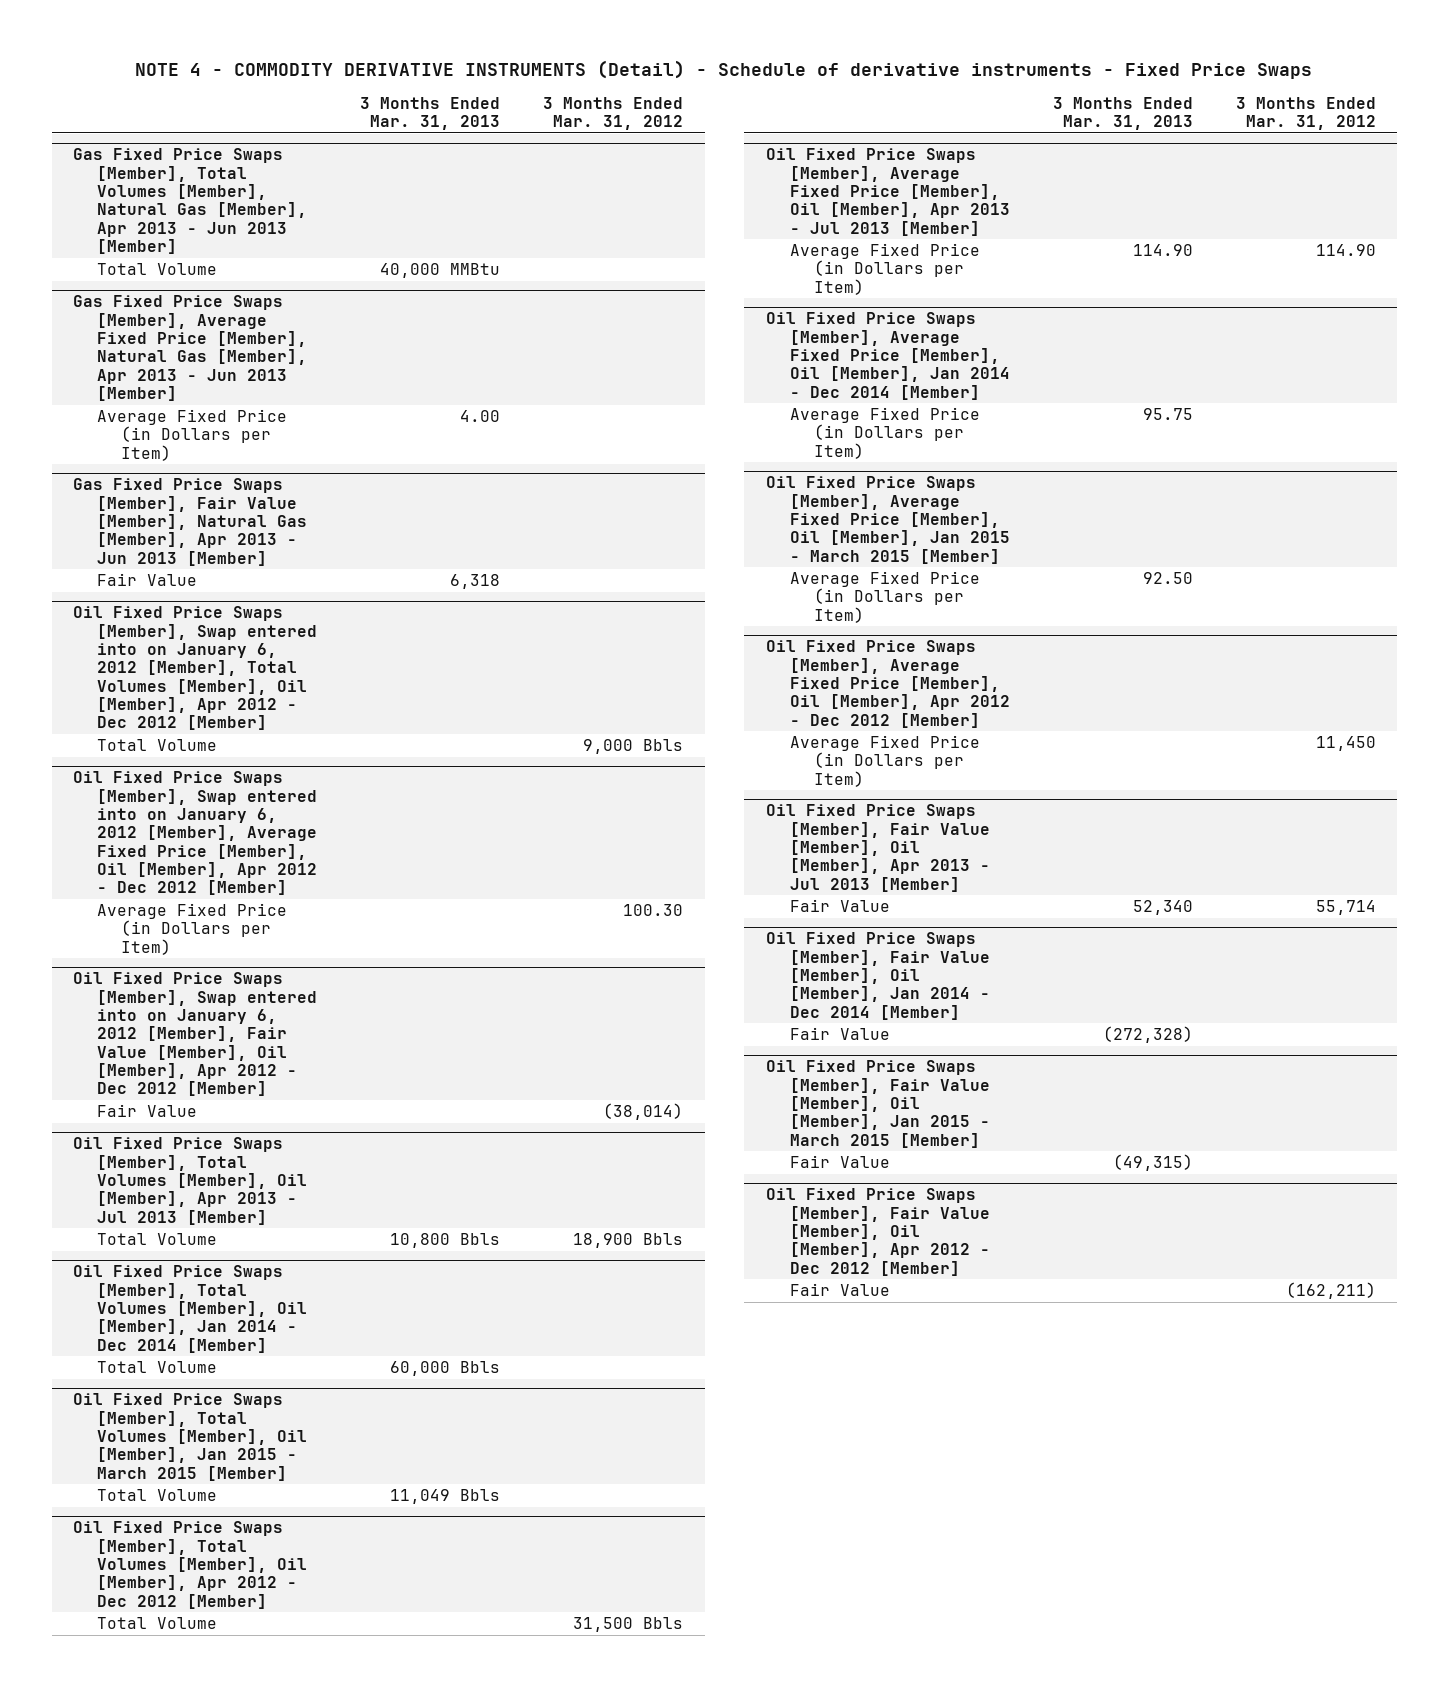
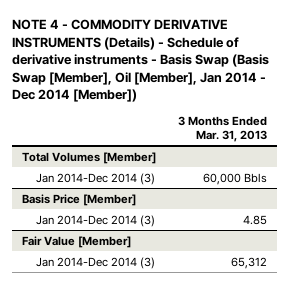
[135,59,1313,79] NOTE 4 - COMMODITY DERIVATIVE INSTRUMENTS (Detail) - Schedule of derivative instruments - Fixed Price Swaps -> [11,19,269,103] NOTE 4 - COMMODITY DERIVATIVE INSTRUMENTS (Details) - Schedule of derivative instruments - Basis Swap (Basis Swap [Member], Oil [Member], Jan 2014 - Dec 2014 [Member])
[543,96,684,131] 3 Months Ended Mar. 31, 2012 -> none
[73,148,308,254] Gas Fixed Price Swaps [Member], Total Volumes [Member], Natural Gas [Member], Apr 2013 - Jun 2013 [Member] -> none
[97,263,218,276] Total Volume -> none
[73,295,308,401] Gas Fixed Price Swaps [Member], Average Fixed Price [Member], Natural Gas [Member], Apr 2013 - Jun 2013 [Member] -> none
[97,409,288,461] Average Fixed Price (in Dollars per Item) -> none
[73,478,308,566] Gas Fixed Price Swaps [Member], Fair Value [Member], Natural Gas [Member], Apr 2013 - Jun 2013 [Member] -> none
[97,573,198,587] Fair Value -> none
[73,606,318,731] Oil Fixed Price Swaps [Member], Swap entered into on January 6, 2012 [Member], Total Volumes [Member], Oil [Member], Apr 2012 - Dec 2012 [Member] -> none
[97,739,218,752] Total Volume -> none
[73,771,318,896] Oil Fixed Price Swaps [Member], Swap entered into on January 6, 2012 [Member], Average Fixed Price [Member], Oil [Member], Apr 2012 - Dec 2012 [Member] -> none
[97,903,288,955] Average Fixed Price (in Dollars per Item) -> none
[73,972,318,1097] Oil Fixed Price Swaps [Member], Swap entered into on January 6, 2012 [Member], Fair Value [Member], Oil [Member], Apr 2012 - Dec 2012 [Member] -> none
[97,1104,198,1118] Fair Value -> none
[73,1137,308,1225] Oil Fixed Price Swaps [Member], Total Volumes [Member], Oil [Member], Apr 2013 - Jul 2013 [Member] -> none
[97,1233,218,1246] Total Volume -> none
[73,1265,308,1353] Oil Fixed Price Swaps [Member], Total Volumes [Member], Oil [Member], Jan 2014 - Dec 2014 [Member] -> none
[97,1361,218,1374] Total Volume -> none
[73,1393,308,1481] Oil Fixed Price Swaps [Member], Total Volumes [Member], Oil [Member], Jan 2015 - March 2015 [Member] -> none
[97,1489,218,1502] Total Volume -> none
[73,1521,308,1609] Oil Fixed Price Swaps [Member], Total Volumes [Member], Oil [Member], Apr 2012 - Dec 2012 [Member] -> none
[97,1617,218,1630] Total Volume -> none
[765,148,1010,236] Oil Fixed Price Swaps [Member], Average Fixed Price [Member], Oil [Member], Apr 2013 - Jul 2013 [Member] -> none
[789,243,980,295] Average Fixed Price (in Dollars per Item) -> none
[765,312,1010,400] Oil Fixed Price Swaps [Member], Average Fixed Price [Member], Oil [Member], Jan 2014 - Dec 2014 [Member] -> none
[789,407,980,459] Average Fixed Price (in Dollars per Item) -> none
[765,476,1010,564] Oil Fixed Price Swaps [Member], Average Fixed Price [Member], Oil [Member], Jan 2015 - March 2015 [Member] -> none
[789,571,980,623] Average Fixed Price (in Dollars per Item) -> none
[765,640,1010,728] Oil Fixed Price Swaps [Member], Average Fixed Price [Member], Oil [Member], Apr 2012 - Dec 2012 [Member] -> none
[789,735,980,787] Average Fixed Price (in Dollars per Item) -> none
[765,804,990,892] Oil Fixed Price Swaps [Member], Fair Value [Member], Oil [Member], Apr 2013 - Jul 2013 [Member] -> none
[789,899,890,913] Fair Value -> none
[765,932,990,1020] Oil Fixed Price Swaps [Member], Fair Value [Member], Oil [Member], Jan 2014 - Dec 2014 [Member] -> none
[789,1027,890,1041] Fair Value -> none
[765,1060,990,1148] Oil Fixed Price Swaps [Member], Fair Value [Member], Oil [Member], Jan 2015 - March 2015 [Member] -> none
[789,1155,890,1169] Fair Value -> none
[765,1188,990,1276] Oil Fixed Price Swaps [Member], Fair Value [Member], Oil [Member], Apr 2012 - Dec 2012 [Member] -> none
[789,1283,890,1297] Fair Value -> none
none -> [22,151,157,164] Total Volumes [Member]
none -> [36,172,156,185] Jan 2014-Dec 2014 (3)
none -> [22,193,137,206] Basis Price [Member]
none -> [36,214,156,227] Jan 2014-Dec 2014 (3)
none -> [22,235,132,248] Fair Value [Member]
none -> [36,256,156,269] Jan 2014-Dec 2014 (3)

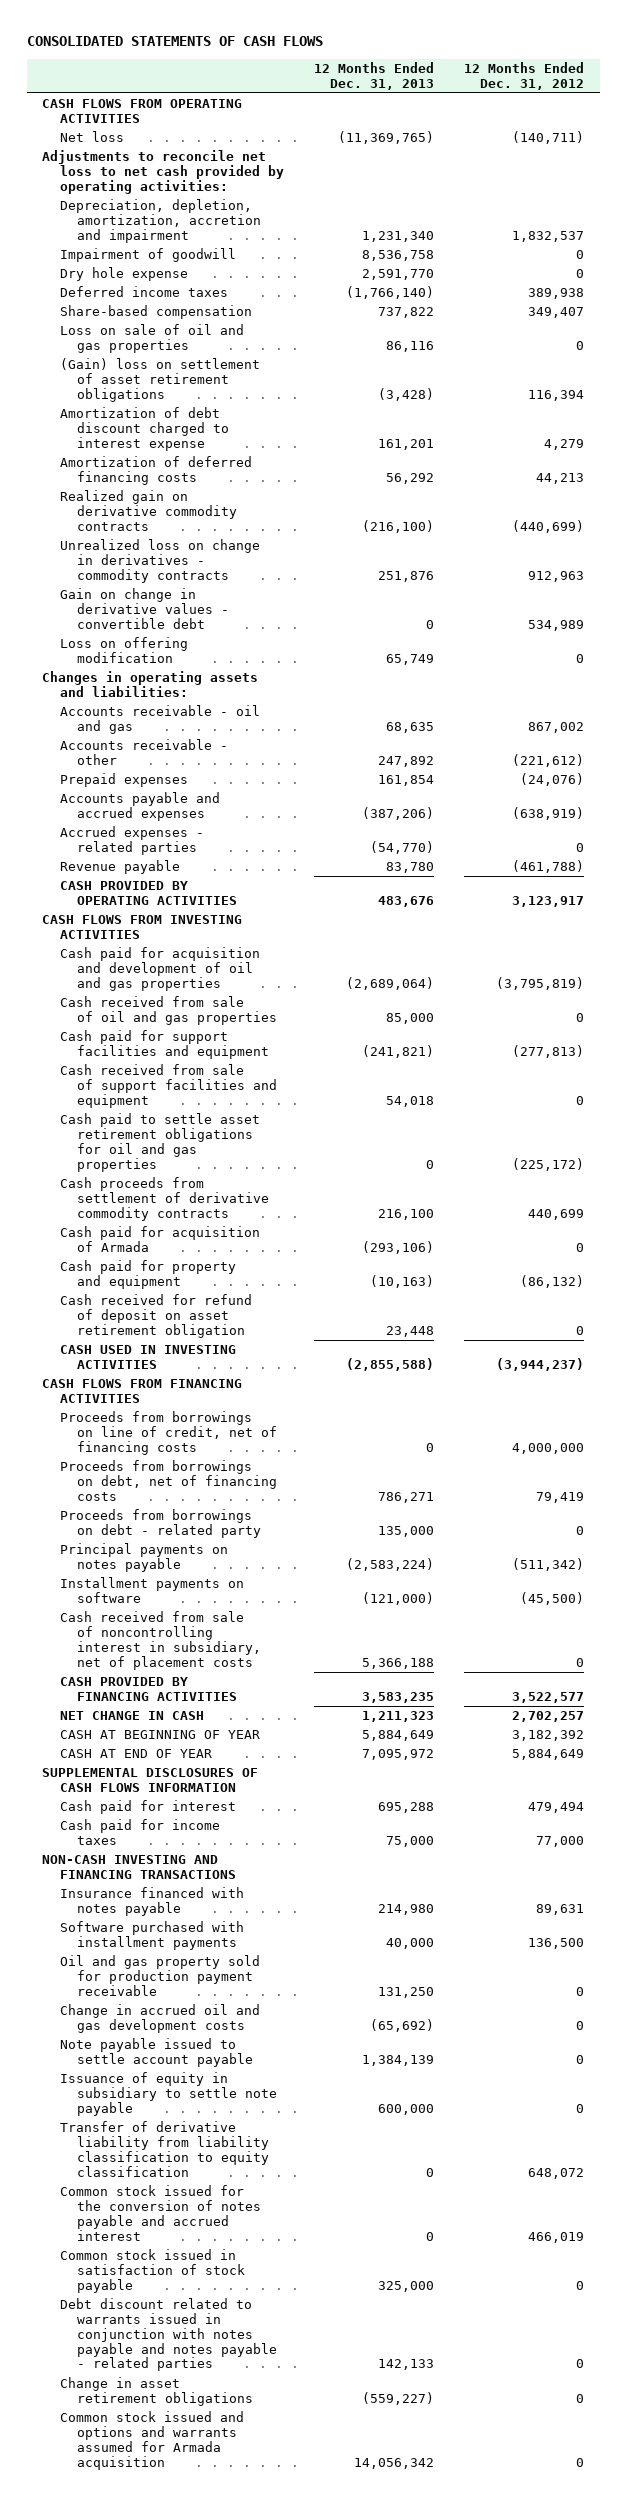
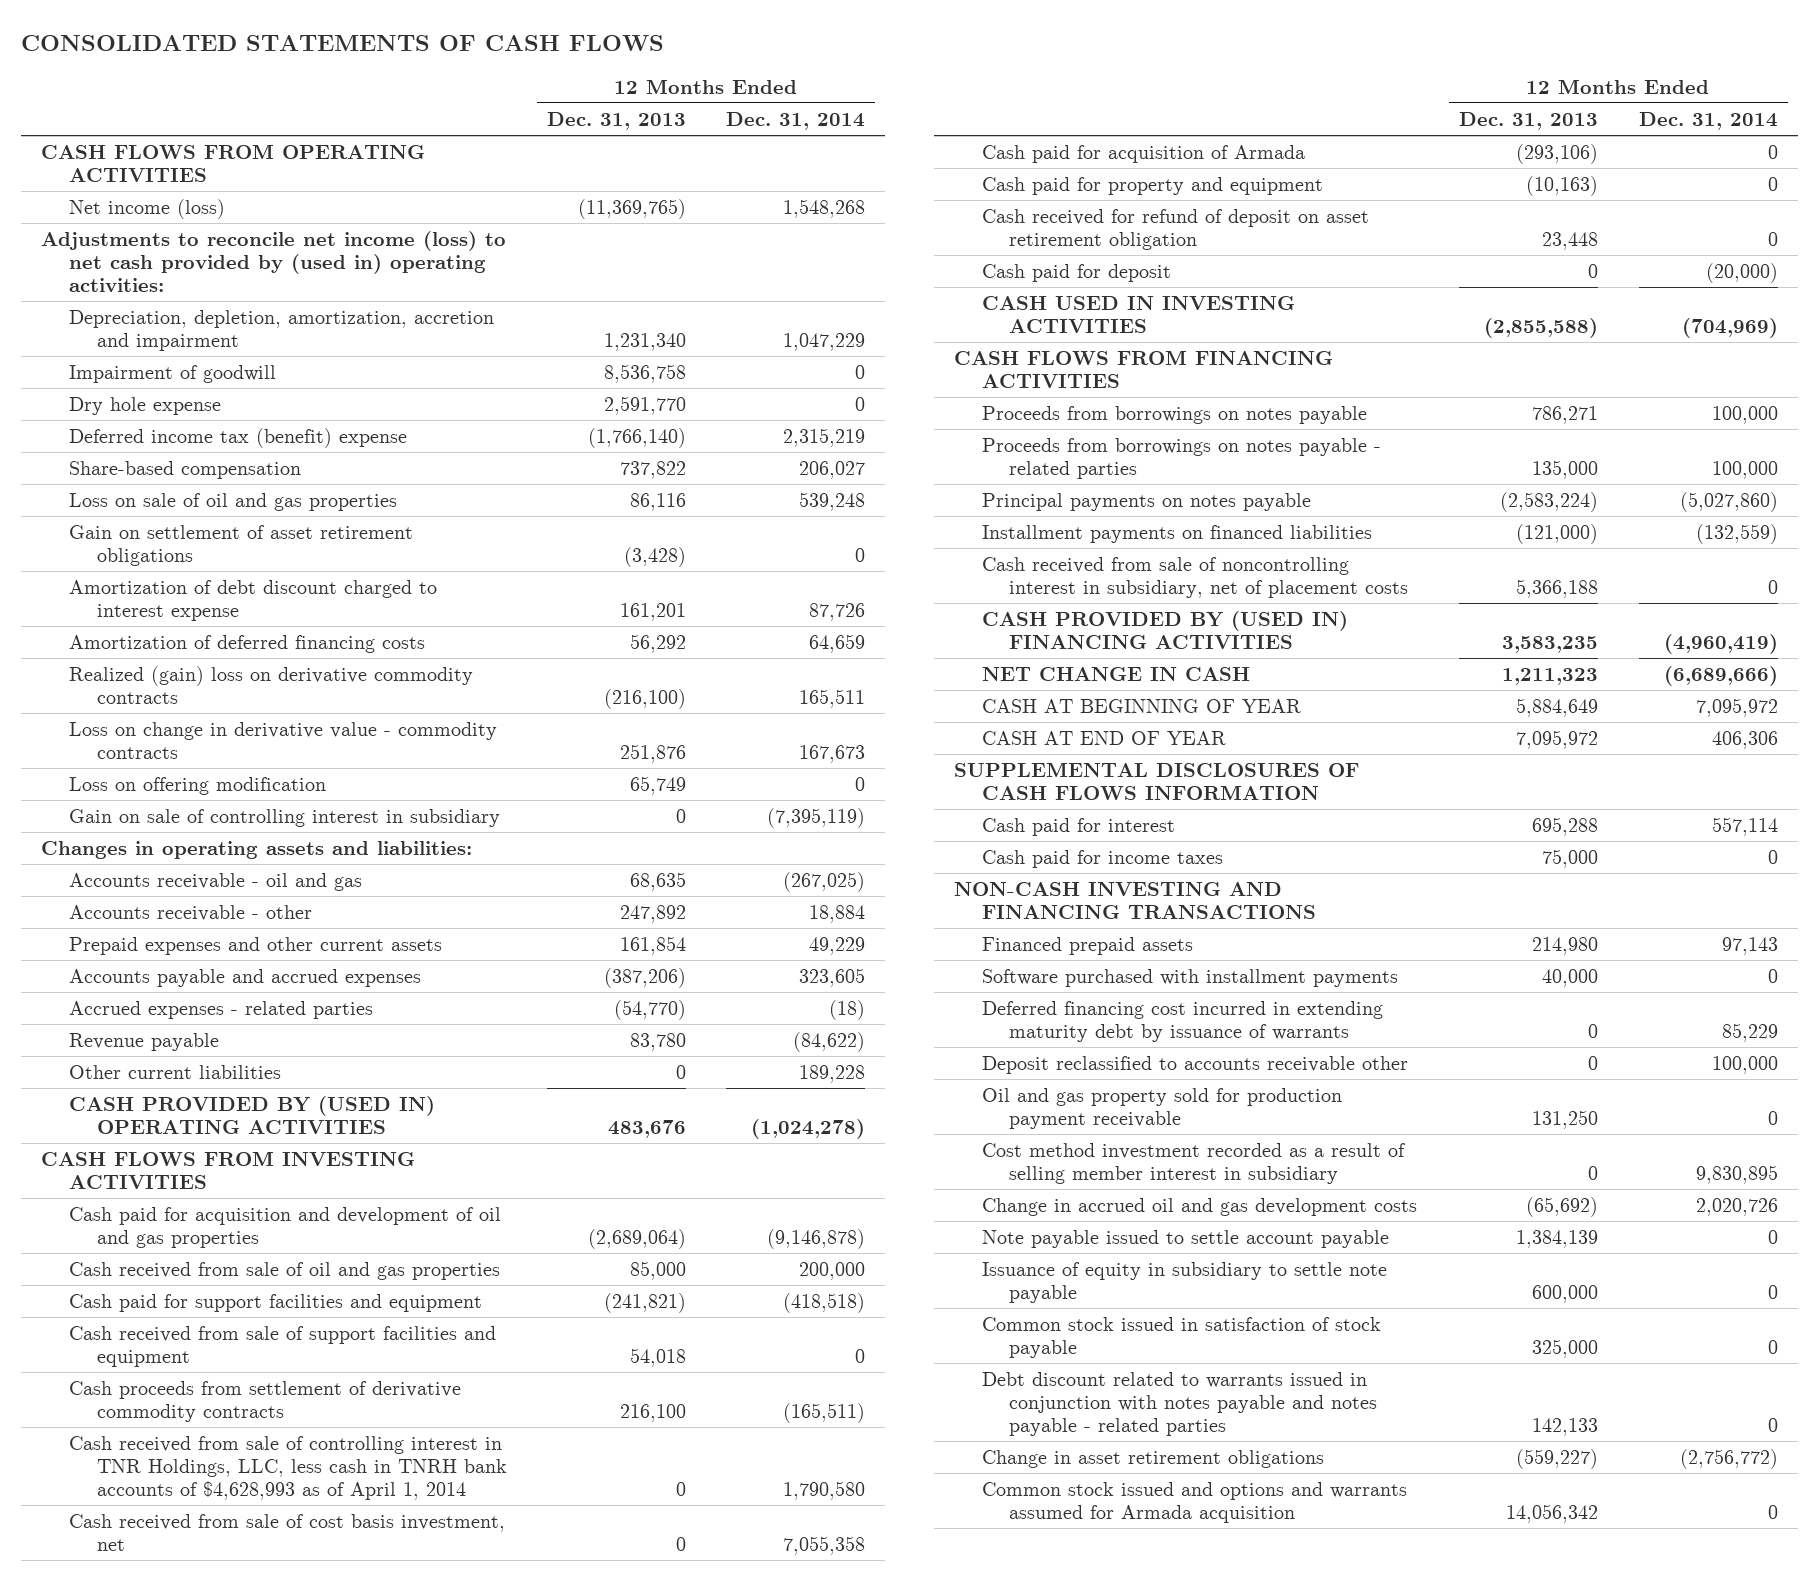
[464,61,585,90] 12 Months Ended Dec. 31, 2012 -> none
none -> [725,111,865,130] Dec. 31, 2014
[59,131,124,143] Net loss -> [68,198,225,219] Net income (loss)
[42,150,284,194] Adjustments to reconcile net loss to net cash provided by operating activities: -> [40,230,506,292] Adjustments to reconcile net income (loss) to net cash provided by (used in) operating activities:
[59,286,228,298] Deferred income taxes -> [68,427,407,448] Deferred income tax (benefit) expense
[59,358,260,402] (Gain) loss on settlement of asset retirement obligations -> [68,524,413,566] Gain on settlement of asset retirement obligations
[59,588,229,629] Gain on change in derivative values - convertible debt -> none
[59,490,237,531] Realized gain on derivative commodity contracts -> [68,665,473,704] Realized (gain) loss on derivative commodity contracts
[59,539,260,583] Unrealized loss on change in derivatives - commodity contracts -> [68,721,497,759] Loss on change in derivative value - commodity contracts
none -> [68,808,500,827] Gain on sale of controlling interest in subsidiary
[59,773,188,788] Prepaid expenses -> [68,936,442,955] Prepaid expenses and other current assets
none -> [68,1064,281,1079] Other current liabilities
[59,881,237,905] CASH PROVIDED BY OPERATING ACTIVITIES -> [68,1095,435,1134] CASH PROVIDED BY (USED IN) OPERATING ACTIVITIES
[59,1113,260,1172] Cash paid to settle asset retirement obligations for oil and gas properties -> none
none -> [68,1435,507,1500] Cash received from sale of controlling interest in TNR Holdings, LLC, less cash in TNRH bank accounts of $4,628,993 as of April 1, 2014
none -> [68,1513,505,1551] Cash received from sale of cost basis investment, net
none -> [981,263,1171,282] Cash paid for deposit
[59,1411,277,1455] Proceeds from borrowings on line of credit, net of financing costs -> none
[59,1460,277,1501] Proceeds from borrowings on debt, net of financing costs -> [981,405,1367,424] Proceeds from borrowings on notes payable
[59,1509,261,1538] Proceeds from borrowings on debt - related party -> [981,437,1381,479] Proceeds from borrowings on notes payable - related parties
[59,1577,244,1603] Installment payments on software -> [981,524,1372,543] Installment payments on financed liabilities
[59,1677,237,1701] CASH PROVIDED BY FINANCING ACTIVITIES -> [981,610,1348,649] CASH PROVIDED BY (USED IN) FINANCING ACTIVITIES
[59,1887,244,1916] Insurance financed with notes payable -> [981,936,1193,955] Financed prepaid assets
none -> [981,1000,1383,1042] Deferred financing cost incurred in extending maturity debt by issuance of warrants
none -> [981,1055,1408,1074] Deposit reclassified to accounts receivable other
none -> [981,1142,1406,1184] Cost method investment recorded as a result of selling member interest in subsidiary
[59,2121,269,2177] Transfer of derivative liability from liability classification to equity classification -> none
[59,2185,261,2241] Common stock issued for the conversion of notes payable and accrued interest -> none

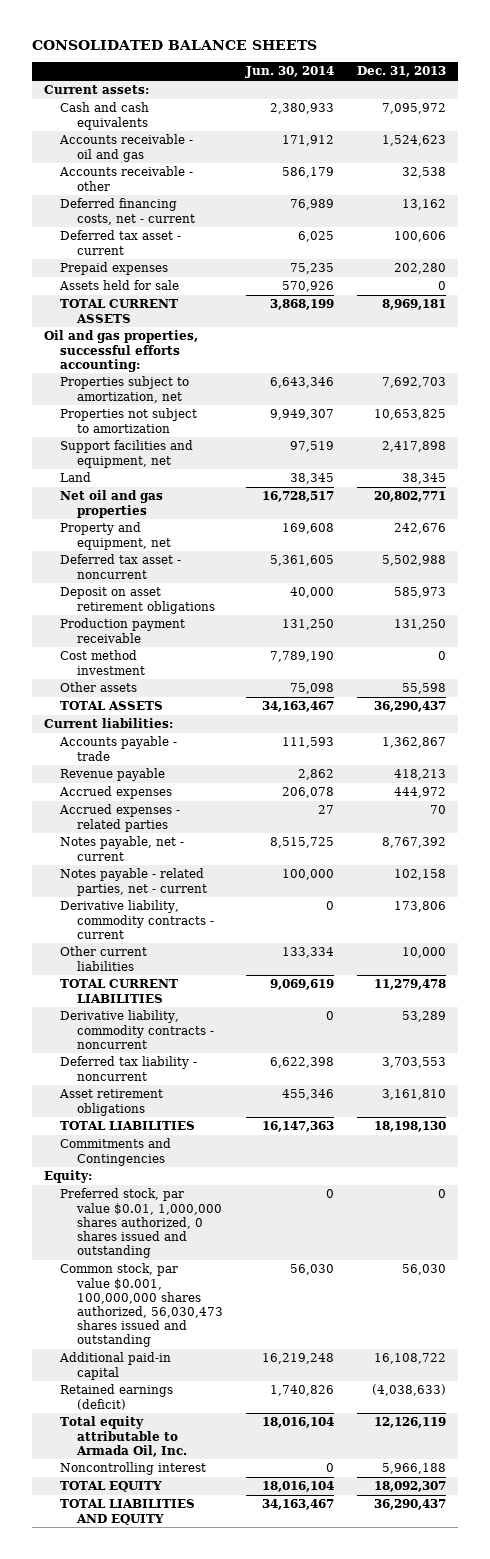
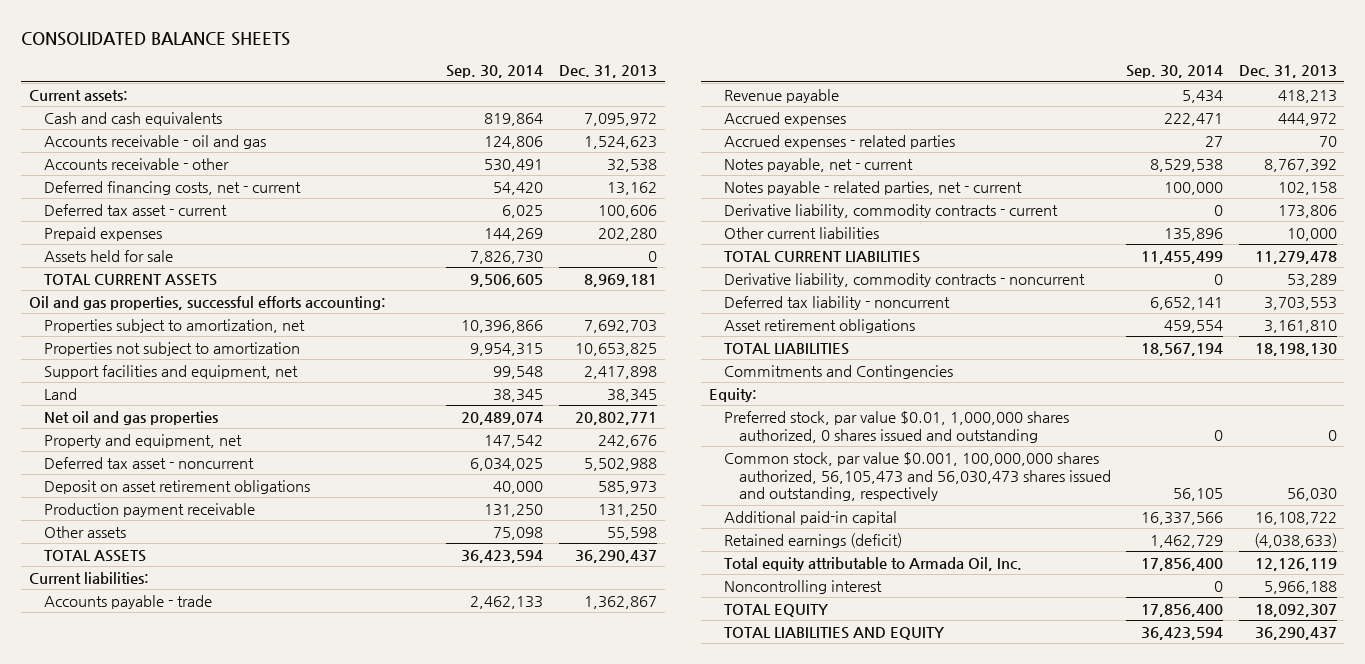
[245,66,335,79] Jun. 30, 2014 -> none
none -> [446,65,544,79] Sep. 30, 2014
[60,650,145,675] Cost method investment -> none
[60,1263,223,1347] Common stock, par value $0.001, 100,000,000 shares authorized, 56,030,473 shares issued and outstanding -> [723,451,1111,502] Common stock, par value $0.001, 100,000,000 shares authorized, 56,105,473 and 56,030,473 shares issued and outstanding, respectively

